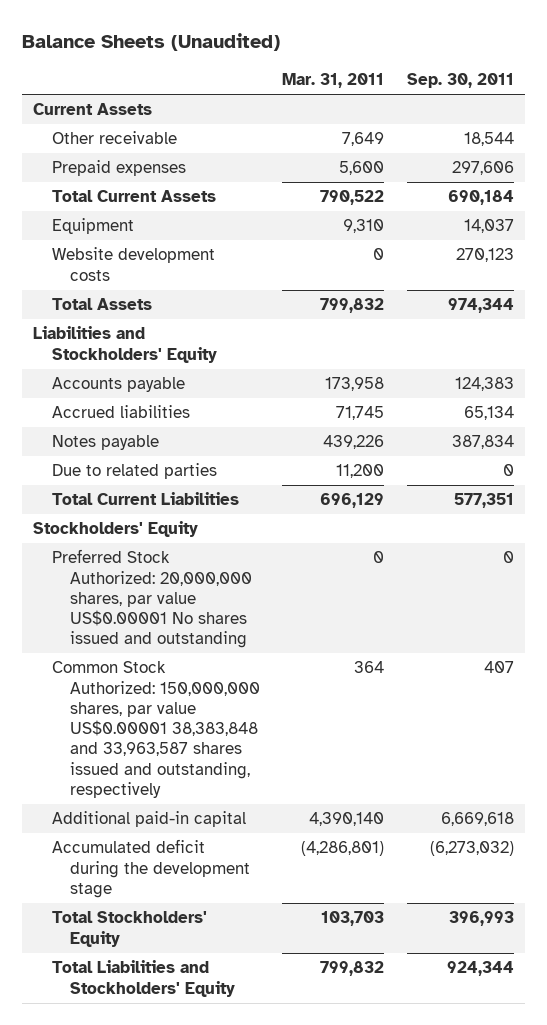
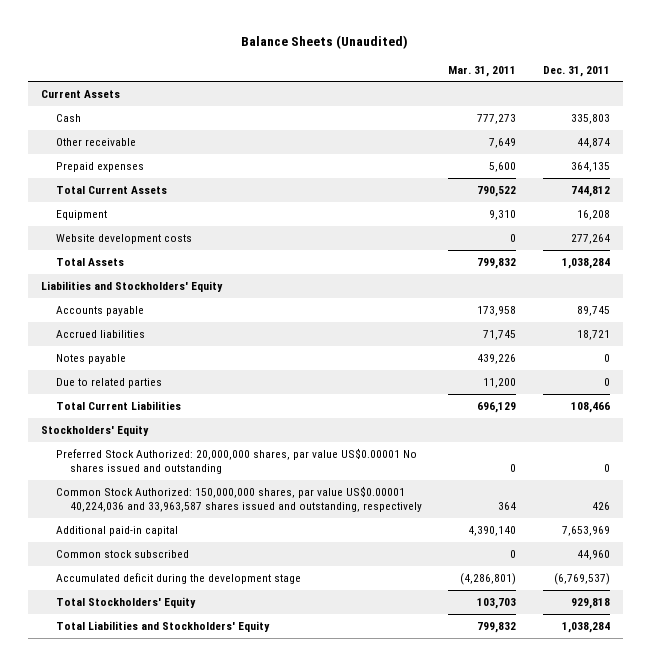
[406,73,514,89] Sep. 30, 2011 -> none
none -> [542,65,610,77] Dec. 31, 2011
none -> [55,113,81,122] Cash
[51,661,260,798] Common Stock Authorized: 150,000,000 shares, par value US$0.00001 38,383,848 and 33,963,587 shares issued and outstanding, respectively -> [55,485,423,513] Common Stock Authorized: 150,000,000 shares, par value US$0.00001 40,224,036 and 33,963,587 shares issued and outstanding, respectively
none -> [55,549,189,558] Common stock subscribed

